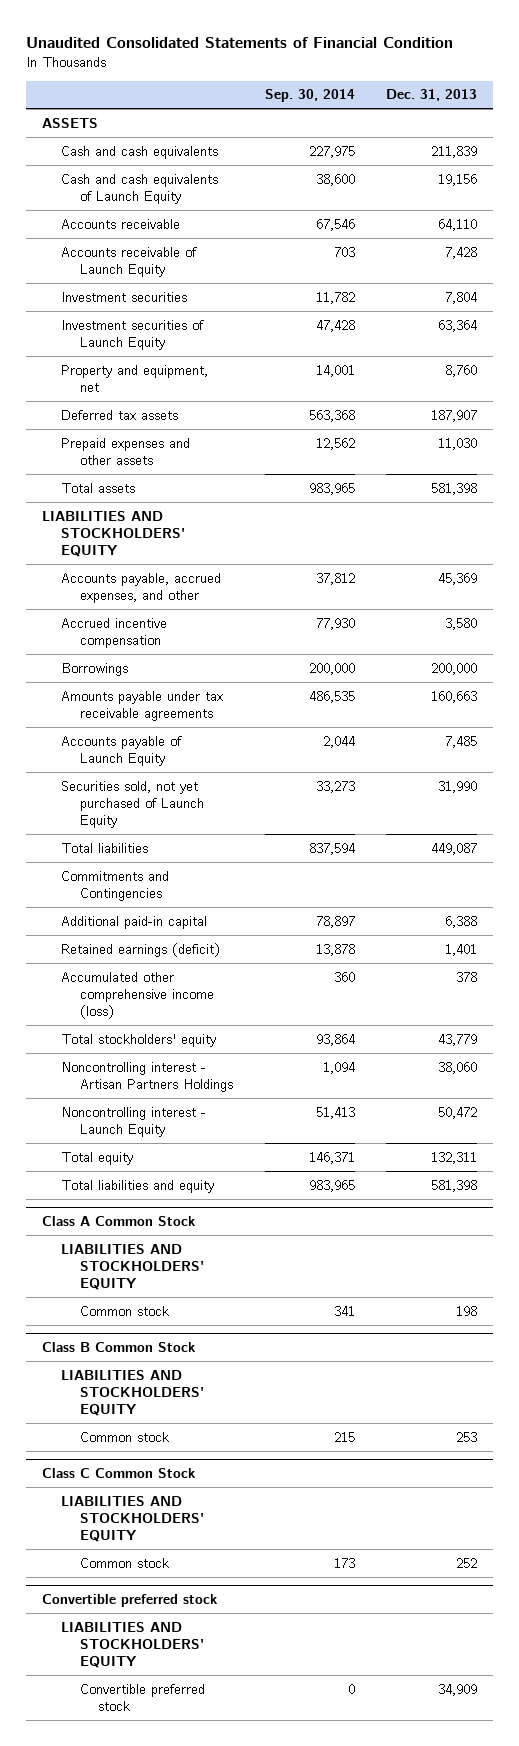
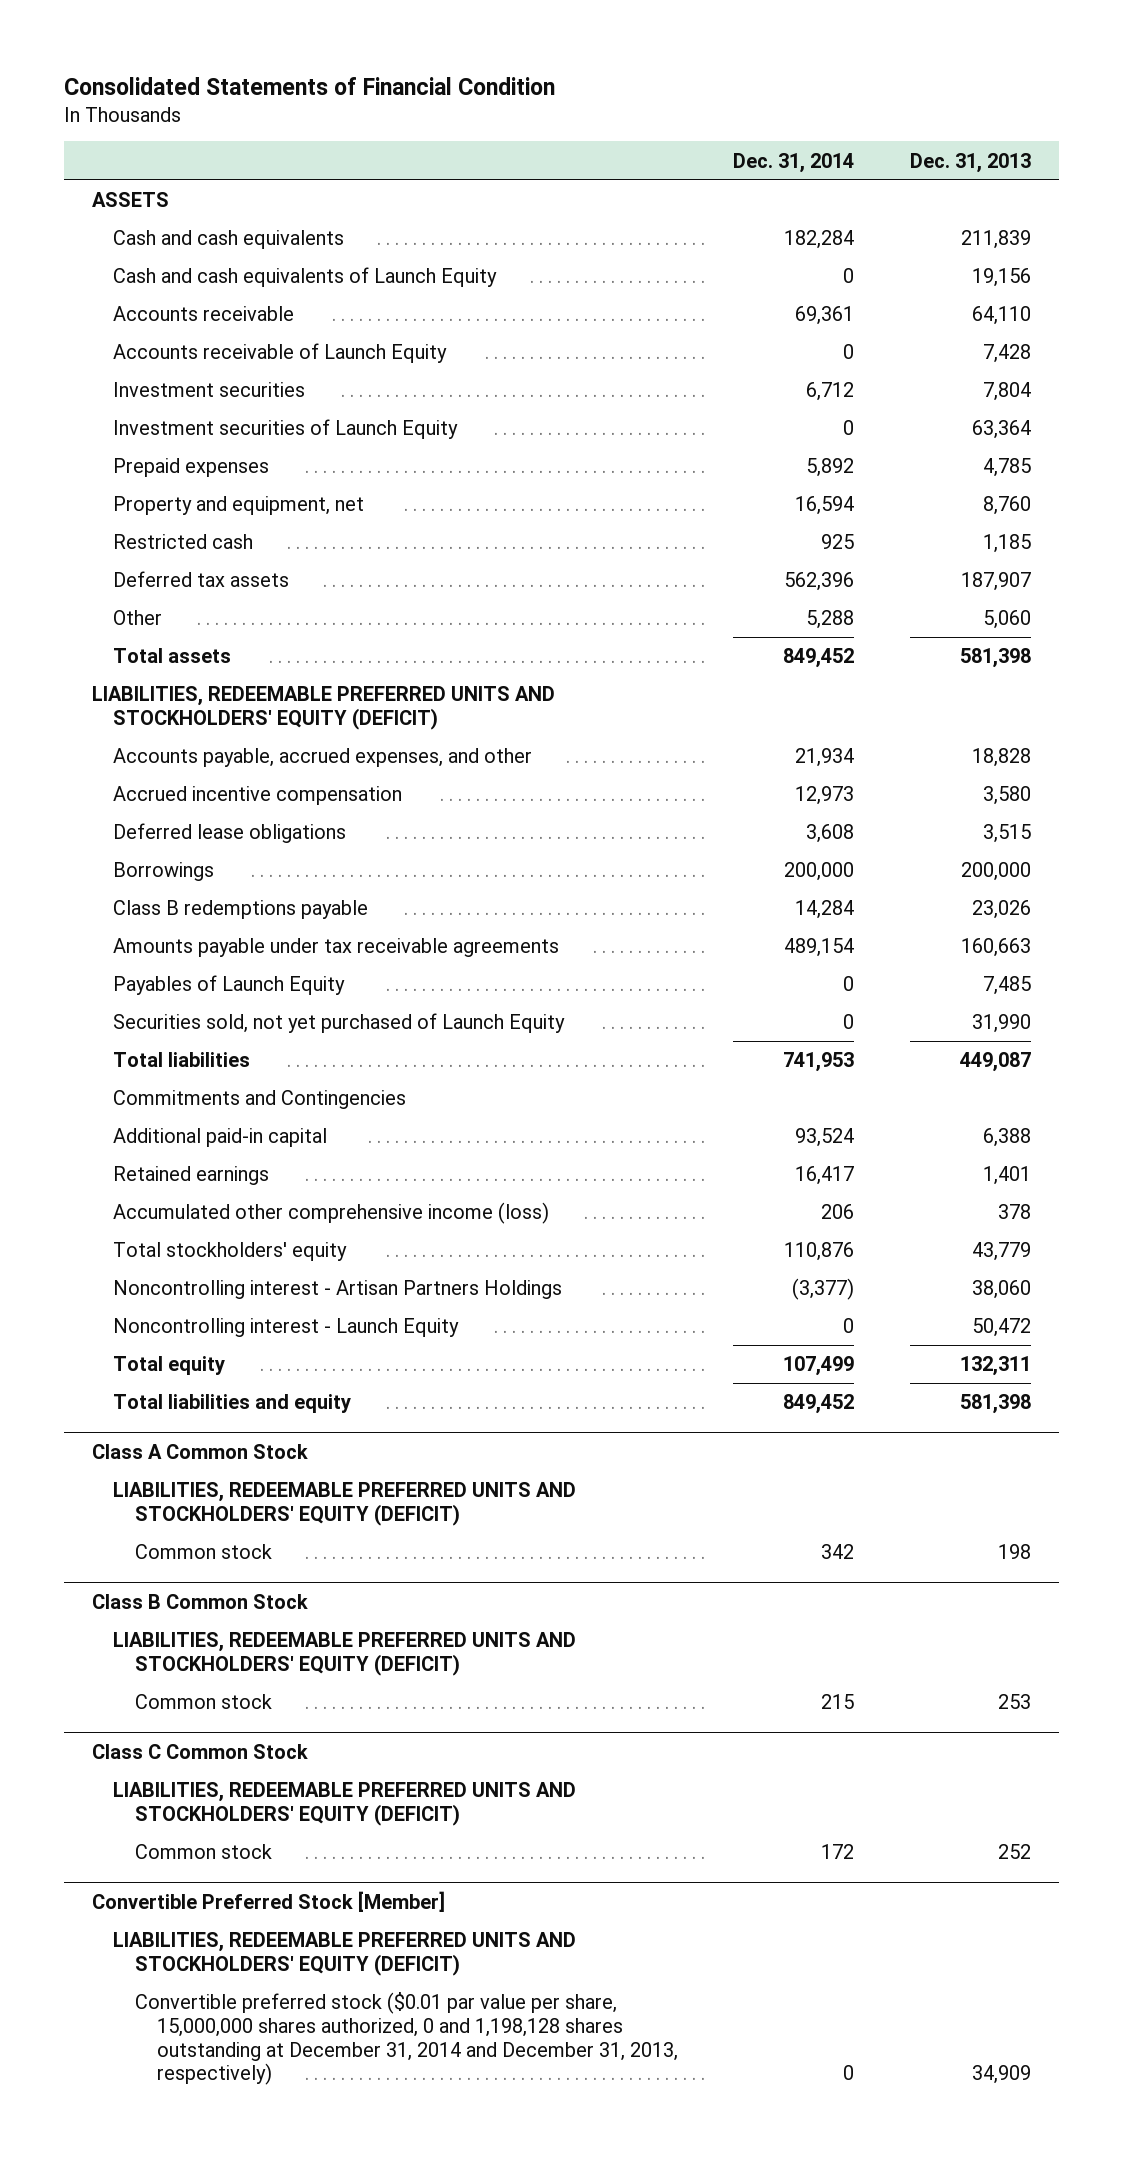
[26,36,454,48] Unaudited Consolidated Statements of Financial Condition -> [64,76,556,95] Consolidated Statements of Financial Condition
[264,89,355,103] Sep. 30, 2014 -> none
none -> [733,152,855,173] Dec. 31, 2014
none -> [113,458,270,478] Prepaid expenses
none -> [113,534,254,550] Restricted cash
[60,437,190,465] Prepaid expenses and other assets -> none
none -> [113,610,163,626] Other
[42,510,185,558] LIABILITIES AND STOCKHOLDERS' EQUITY -> [91,686,555,730] LIABILITIES, REDEEMABLE PREFERRED UNITS AND STOCKHOLDERS' EQUITY (DEFICIT)
[438,572,478,585] 45,369 -> [971,748,1031,768] 18,828
none -> [113,823,347,844] Deferred lease obligations
none -> [113,900,369,920] Class B redemptions payable
[60,735,182,766] Accounts payable of Launch Equity -> [113,975,346,996] Payables of Launch Equity
[60,942,220,957] Retained earnings (deficit) -> [113,1166,270,1186] Retained earnings
[60,1243,204,1291] LIABILITIES AND STOCKHOLDERS' EQUITY -> [113,1482,577,1526] LIABILITIES, REDEEMABLE PREFERRED UNITS AND STOCKHOLDERS' EQUITY (DEFICIT)
[60,1369,204,1417] LIABILITIES AND STOCKHOLDERS' EQUITY -> [113,1632,577,1676] LIABILITIES, REDEEMABLE PREFERRED UNITS AND STOCKHOLDERS' EQUITY (DEFICIT)
[60,1495,204,1543] LIABILITIES AND STOCKHOLDERS' EQUITY -> [113,1782,577,1826] LIABILITIES, REDEEMABLE PREFERRED UNITS AND STOCKHOLDERS' EQUITY (DEFICIT)
[42,1594,219,1608] Convertible preferred stock -> [91,1891,445,1913] Convertible Preferred Stock [Member]
[60,1621,204,1669] LIABILITIES AND STOCKHOLDERS' EQUITY -> [113,1932,577,1976] LIABILITIES, REDEEMABLE PREFERRED UNITS AND STOCKHOLDERS' EQUITY (DEFICIT)
[79,1683,205,1711] Convertible preferred stock -> [135,1992,678,2086] Convertible preferred stock ($0.01 par value per share, 15,000,000 shares authorized, 0 and 1,198,128 shares outstanding at December 31, 2014 and December 31, 2013, respectively)

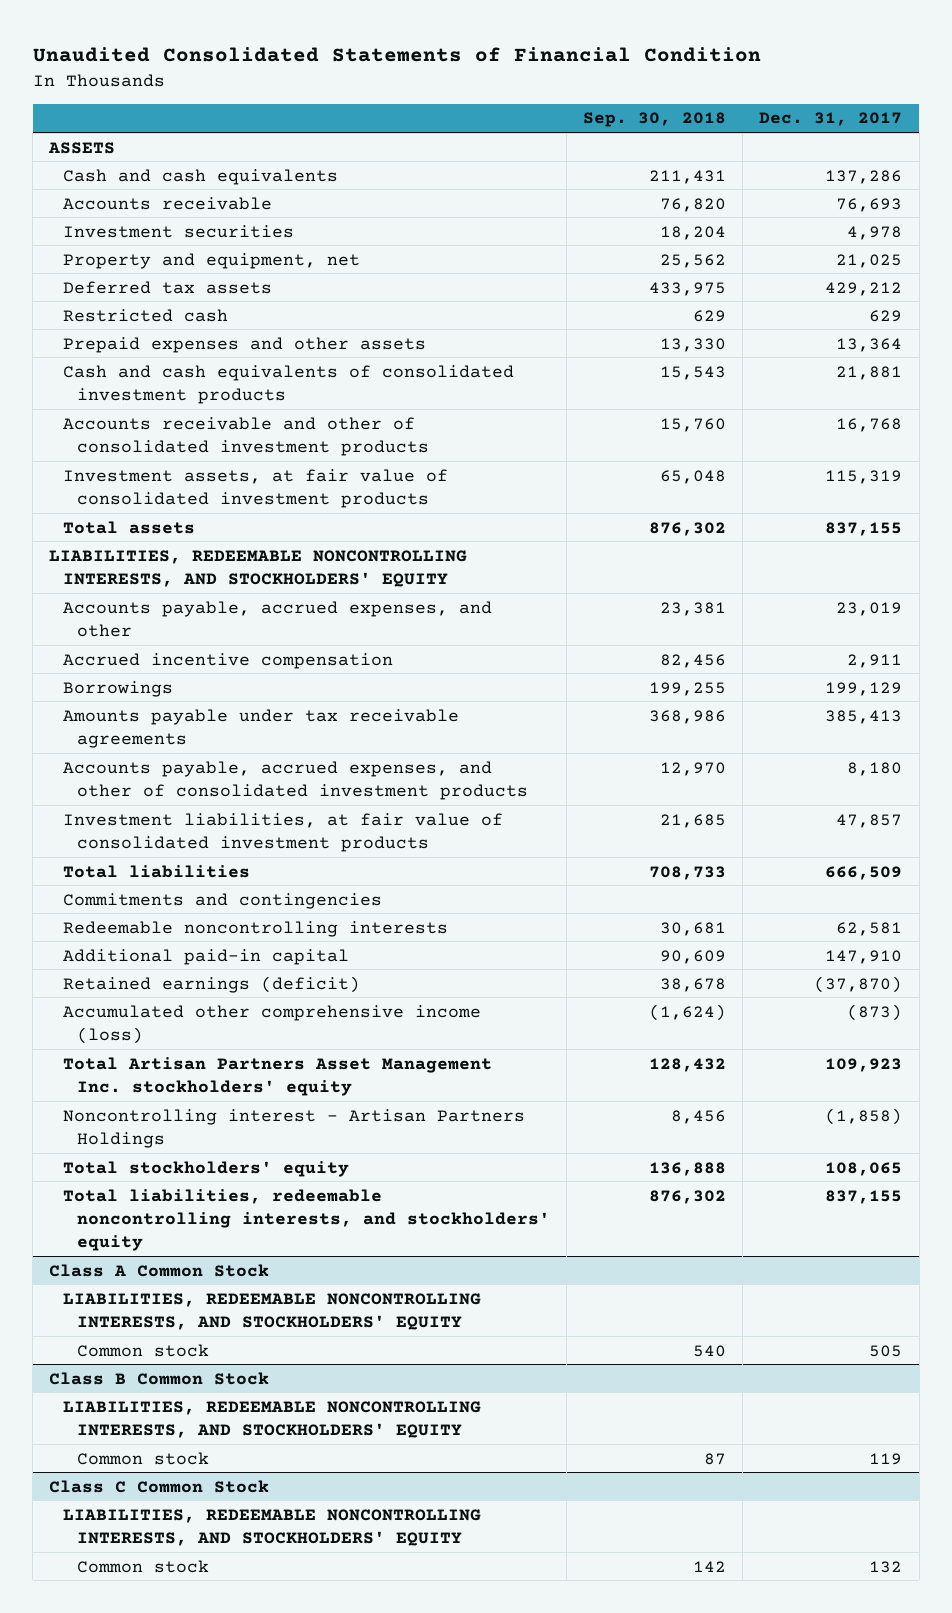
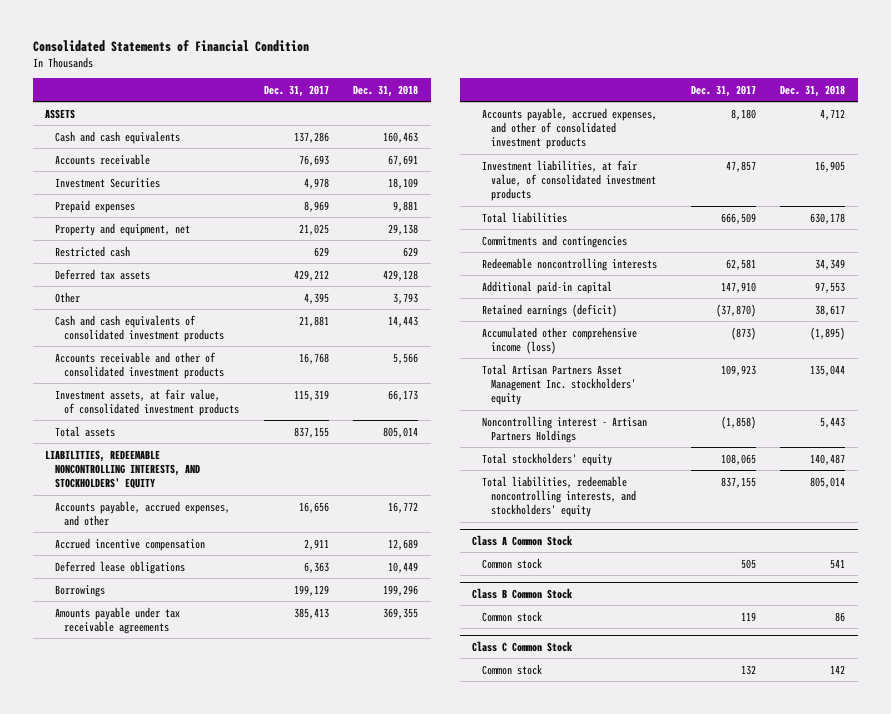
[32,47,761,63] Unaudited Consolidated Statements of Financial Condition -> [32,39,309,52] Consolidated Statements of Financial Condition
[582,112,726,128] Sep. 30, 2018 -> none
none -> [353,85,419,98] Dec. 31, 2018
[63,224,295,238] Investment securities -> [54,177,160,188] Investment Securities
none -> [54,199,135,213] Prepaid expenses
[63,336,427,353] Prepaid expenses and other assets -> none
[63,280,273,294] Deferred tax assets -> [54,268,150,280] Deferred tax assets
none -> [54,291,80,303] Other
[63,468,449,508] Investment assets, at fair value of consolidated investment products -> [54,388,240,416] Investment assets, at fair value, of consolidated investment products
[836,601,903,616] 23,019 -> [298,501,329,513] 16,656
none -> [54,560,185,574] Deferred lease obligations
[63,812,504,852] Investment liabilities, at fair value of consolidated investment products -> [481,159,657,202] Investment liabilities, at fair value, of consolidated investment products
[63,1292,482,1330] LIABILITIES, REDEEMABLE NONCONTROLLING INTERESTS, AND STOCKHOLDERS' EQUITY -> none
[63,1400,482,1438] LIABILITIES, REDEEMABLE NONCONTROLLING INTERESTS, AND STOCKHOLDERS' EQUITY -> none
[63,1508,482,1546] LIABILITIES, REDEEMABLE NONCONTROLLING INTERESTS, AND STOCKHOLDERS' EQUITY -> none

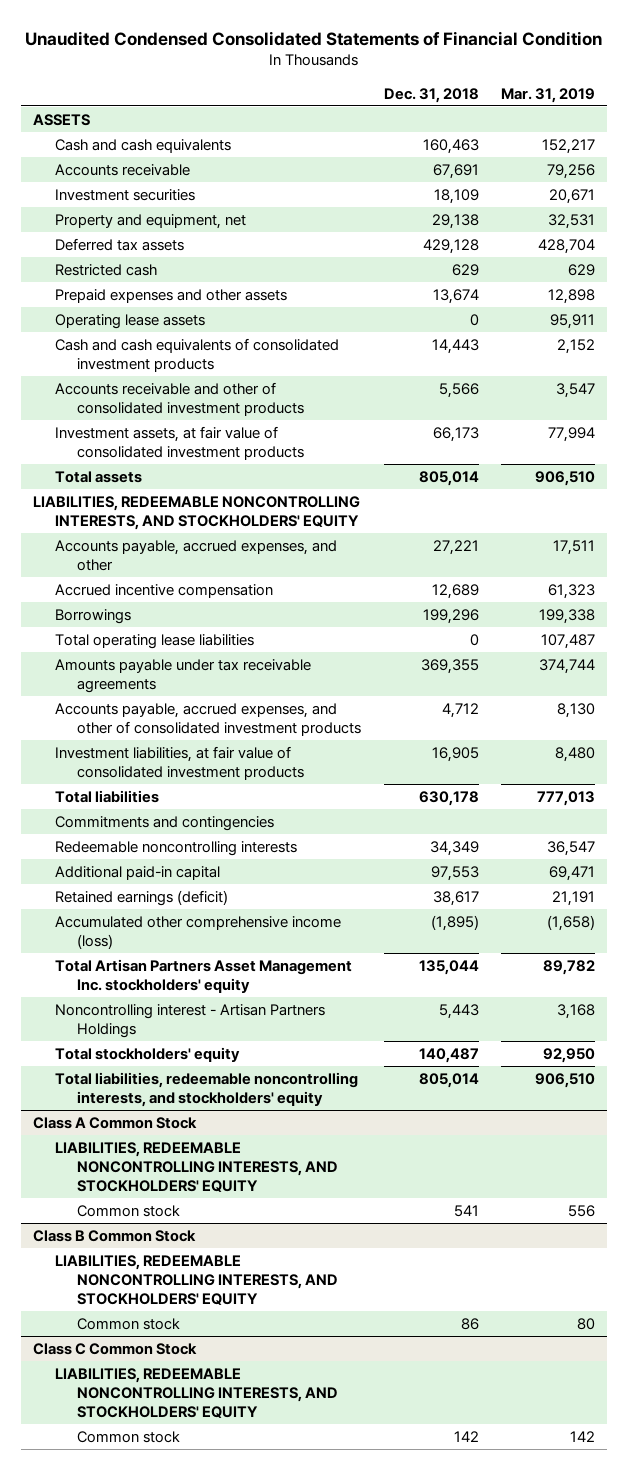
[32,39,309,52] Consolidated Statements of Financial Condition -> [25,30,603,46] Unaudited Condensed Consolidated Statements of Financial Condition
[263,85,329,98] Dec. 31, 2017 -> none
none -> [501,87,596,103] Mar. 31, 2019
[54,199,135,213] Prepaid expenses -> none
[54,177,160,188] Investment Securities -> [54,188,195,201] Investment securities
[54,291,80,303] Other -> none
[54,245,130,257] Restricted cash -> [54,263,157,276] Restricted cash
none -> [54,288,287,303] Prepaid expenses and other assets
none -> [54,313,205,329] Operating lease assets
[54,388,240,416] Investment assets, at fair value, of consolidated investment products -> [54,425,305,461] Investment assets, at fair value of consolidated investment products
[388,501,419,513] 16,772 -> [432,539,479,555] 27,221
[54,560,185,574] Deferred lease obligations -> none
none -> [54,633,254,649] Total operating lease liabilities
[481,159,657,202] Investment liabilities, at fair value, of consolidated investment products -> [54,745,305,781] Investment liabilities, at fair value of consolidated investment products
none -> [54,1141,339,1193] LIABILITIES, REDEEMABLE NONCONTROLLING INTERESTS, AND STOCKHOLDERS' EQUITY
none -> [54,1254,339,1306] LIABILITIES, REDEEMABLE NONCONTROLLING INTERESTS, AND STOCKHOLDERS' EQUITY
none -> [54,1367,339,1419] LIABILITIES, REDEEMABLE NONCONTROLLING INTERESTS, AND STOCKHOLDERS' EQUITY

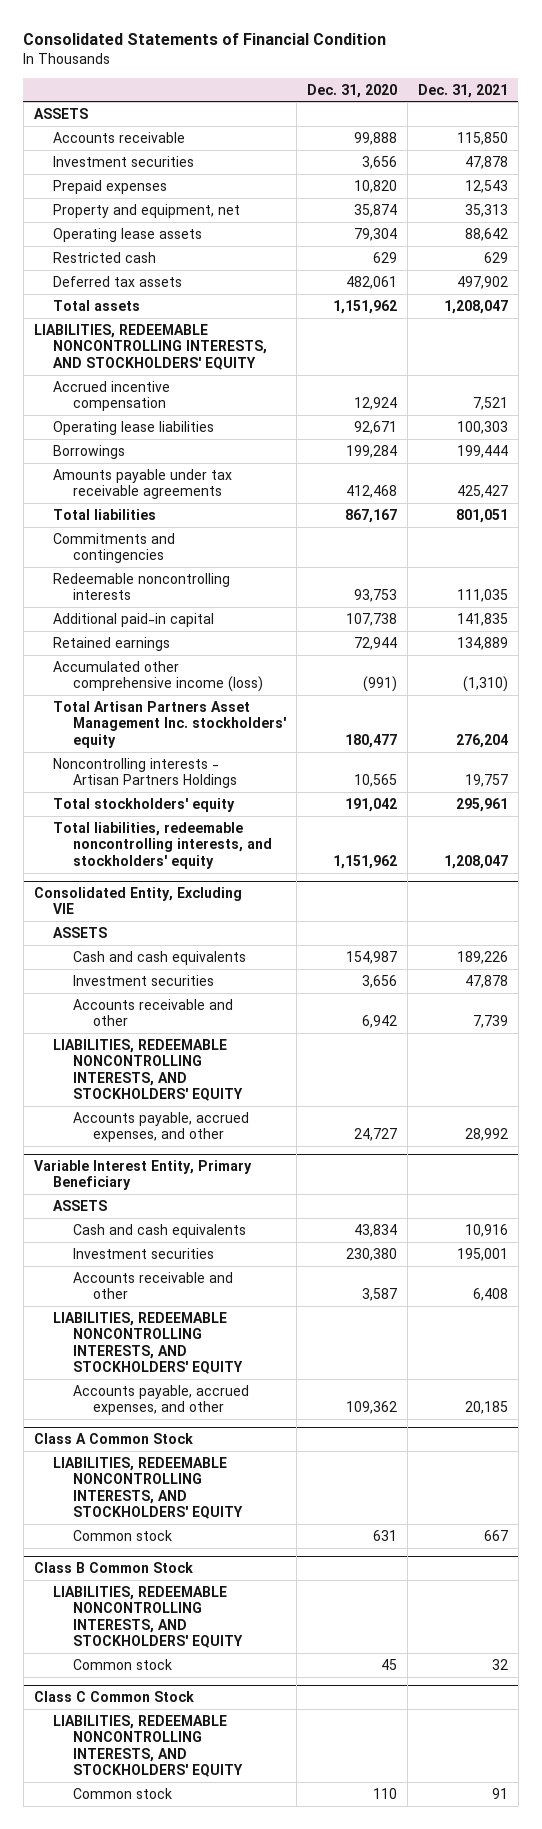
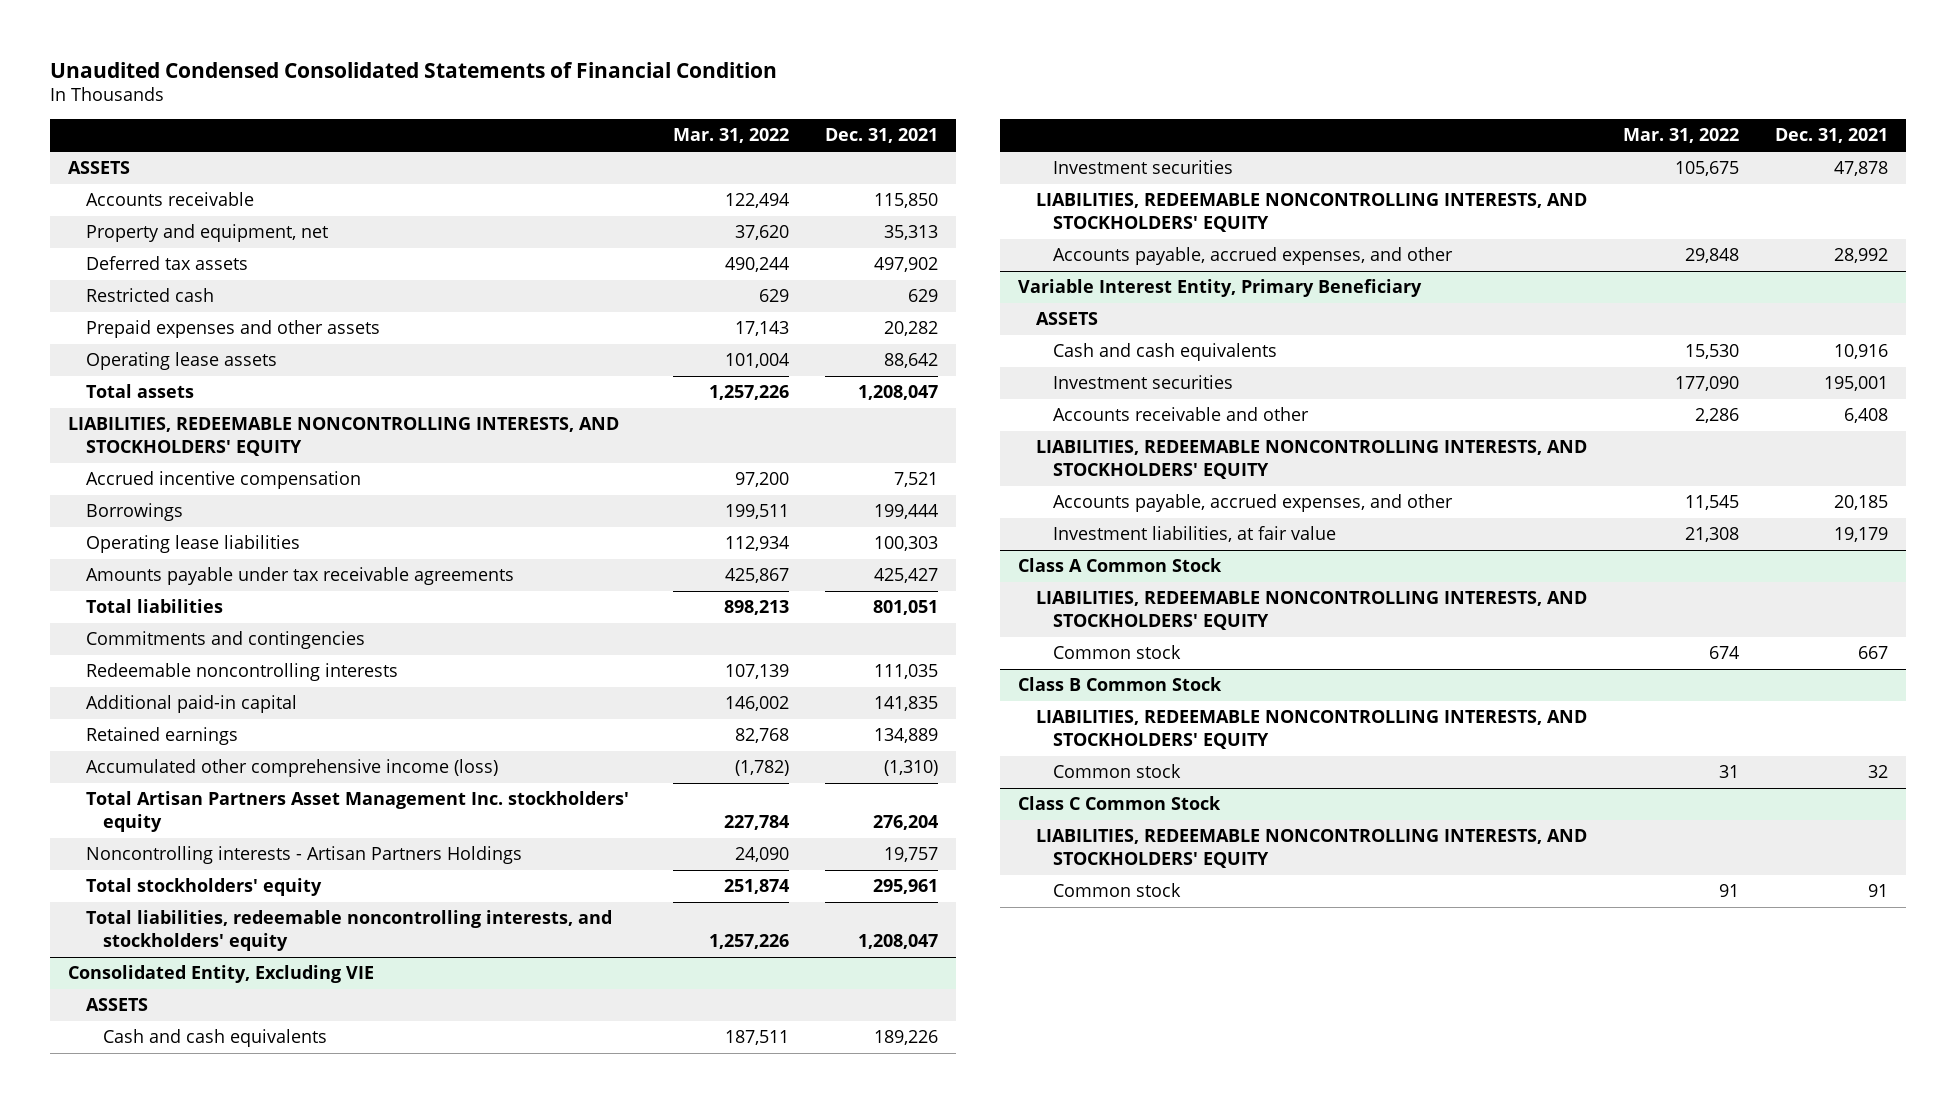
[23,33,387,46] Consolidated Statements of Financial Condition -> [50,61,778,78] Unaudited Condensed Consolidated Statements of Financial Condition
[307,83,398,98] Dec. 31, 2020 -> none
none -> [672,128,789,144] Mar. 31, 2022
[53,155,195,167] Investment securities -> none
[53,179,168,194] Prepaid expenses -> none
[53,251,157,263] Restricted cash -> [85,288,214,303] Restricted cash
none -> [85,320,380,339] Prepaid expenses and other assets
[53,227,203,242] Operating lease assets -> [85,352,277,371] Operating lease assets
[53,420,215,435] Operating lease liabilities -> [85,535,300,554] Operating lease liabilities
[73,998,234,1027] Accounts receivable and other -> none
none -> [1053,526,1337,543] Investment liabilities, at fair value

